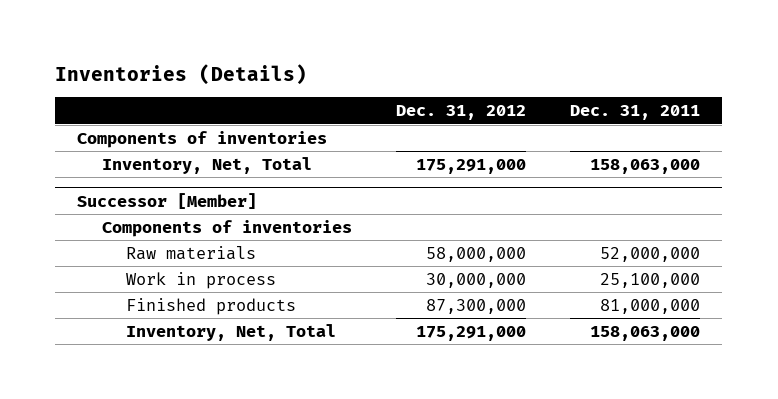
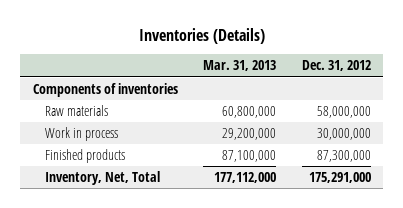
[570,105,701,121] Dec. 31, 2011 -> none
none -> [203,60,277,72] Mar. 31, 2013
[101,156,312,174] Inventory, Net, Total -> none
[77,192,258,209] Successor [Member] -> none
[101,219,352,237] Components of inventories -> none

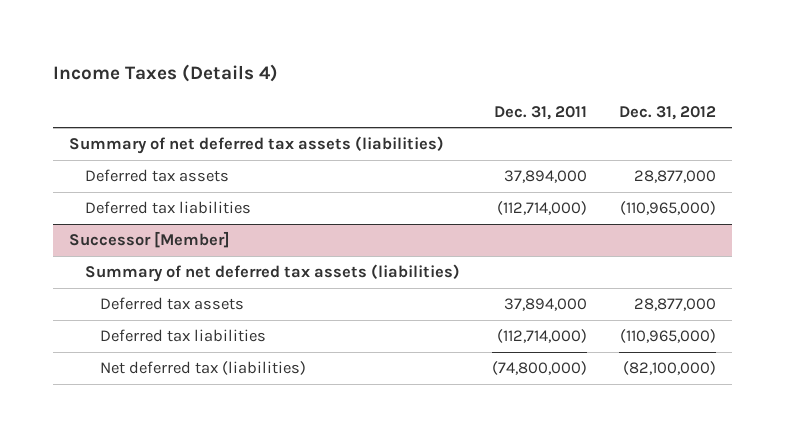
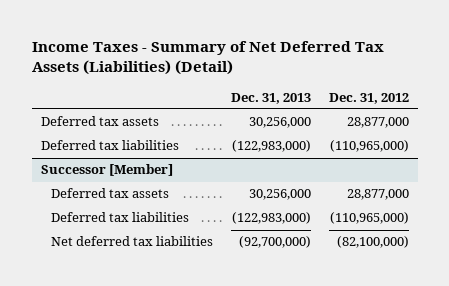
[53,63,279,82] Income Taxes (Details 4) -> [31,40,384,76] Income Taxes - Summary of Net Deferred Tax Assets (Liabilities) (Detail)
[493,105,587,120] Dec. 31, 2011 -> none
none -> [231,92,312,104] Dec. 31, 2013
[69,136,445,155] Summary of net deferred tax assets (liabilities) -> none
[84,264,460,283] Summary of net deferred tax assets (liabilities) -> none
[100,361,307,376] Net deferred tax (liabilities) -> [51,236,214,247] Net deferred tax liabilities

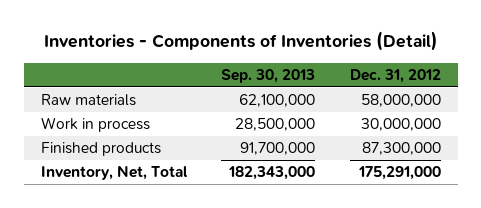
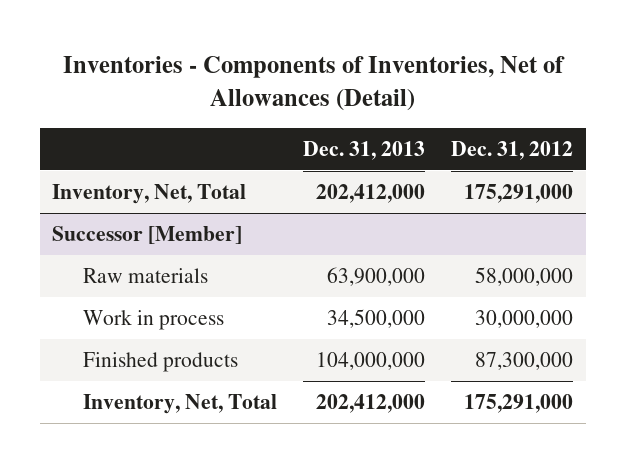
[43,31,438,52] Inventories - Components of Inventories (Detail) -> [62,55,565,112] Inventories - Components of Inventories, Net of Allowances (Detail)
[221,69,316,84] Sep. 30, 2013 -> none
none -> [303,140,426,160] Dec. 31, 2013
none -> [52,184,247,205] Inventory, Net, Total
none -> [52,226,243,245] Successor [Member]

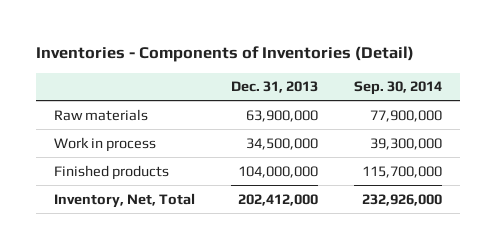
[62,55,565,112] Inventories - Components of Inventories, Net of Allowances (Detail) -> [36,46,415,63] Inventories - Components of Inventories (Detail)
[451,140,574,160] Dec. 31, 2012 -> none
none -> [354,81,443,96] Sep. 30, 2014
[52,184,247,205] Inventory, Net, Total -> none
[52,226,243,245] Successor [Member] -> none

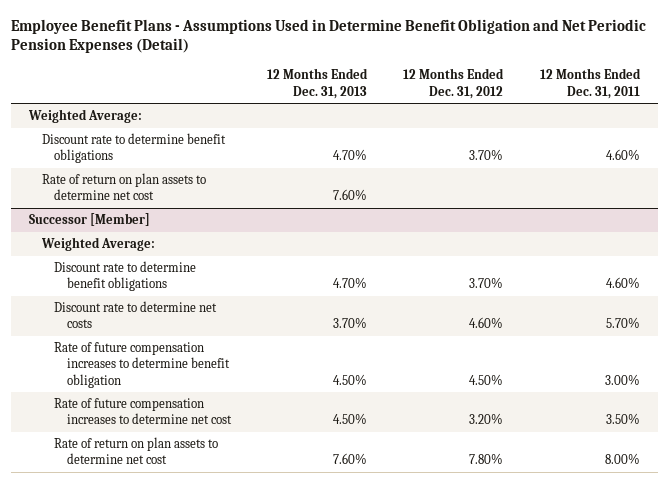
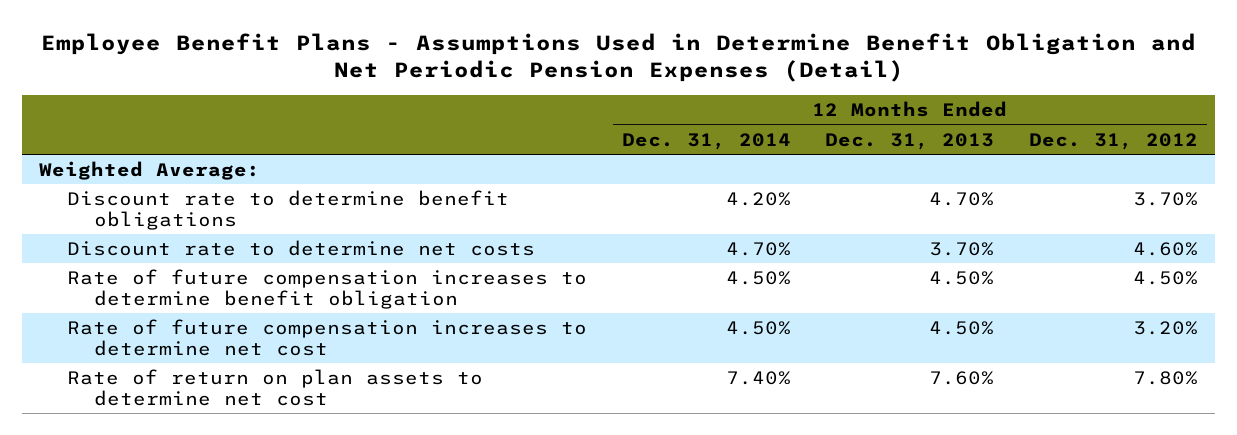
[539,68,641,99] 12 Months Ended Dec. 31, 2011 -> none
none -> [621,132,791,150] Dec. 31, 2014
[41,173,206,201] Rate of return on plan assets to determine net cost -> none
[29,213,151,227] Successor [Member] -> none
[40,237,155,252] Weighted Average: -> none
[54,261,197,292] Discount rate to determine benefit obligations -> none

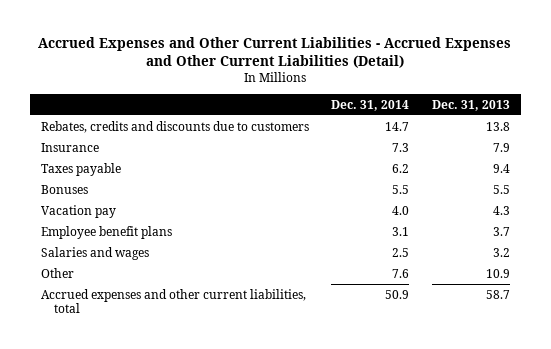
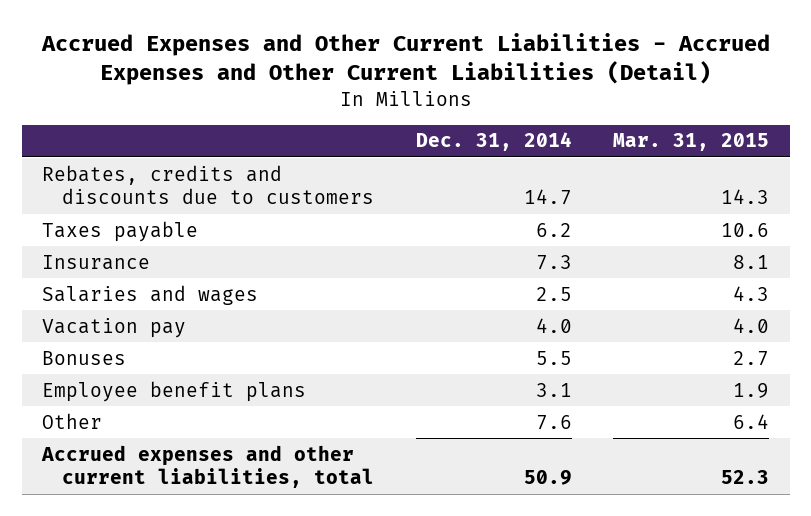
[431,99,510,111] Dec. 31, 2013 -> none
none -> [613,133,770,152] Mar. 31, 2015
[41,142,100,152] Insurance -> [42,254,151,270] Insurance
[41,246,150,260] Salaries and wages -> [42,284,259,305] Salaries and wages
[41,184,89,194] Bonuses -> [42,350,127,365] Bonuses

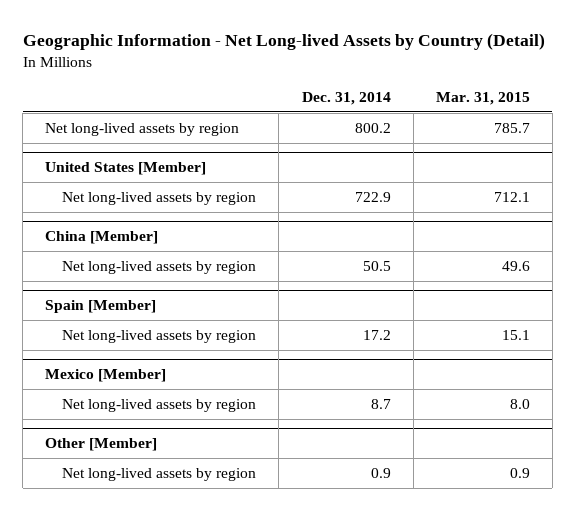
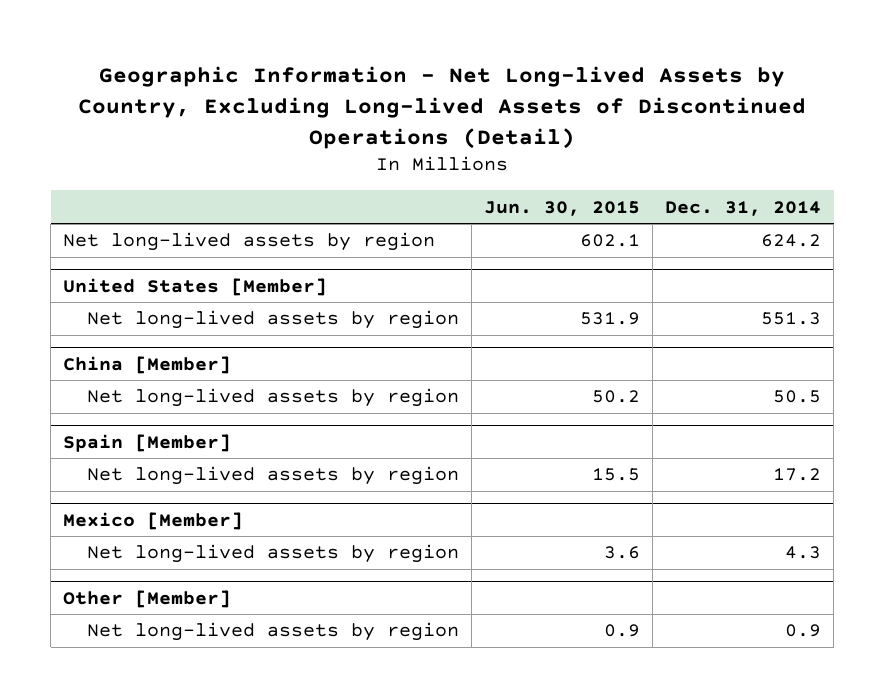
[22,33,545,51] Geographic Information - Net Long-lived Assets by Country (Detail) -> [78,65,807,149] Geographic Information - Net Long-lived Assets by Country, Excluding Long-lived Assets of Discontinued Operations (Detail)
[435,91,530,105] Mar. 31, 2015 -> none
none -> [483,200,640,216] Jun. 30, 2015
[354,122,391,133] 800.2 -> [760,234,821,248] 624.2
[354,191,391,202] 722.9 -> [760,312,821,326] 551.3
[370,398,391,409] 8.7 -> [784,546,821,560] 4.3

